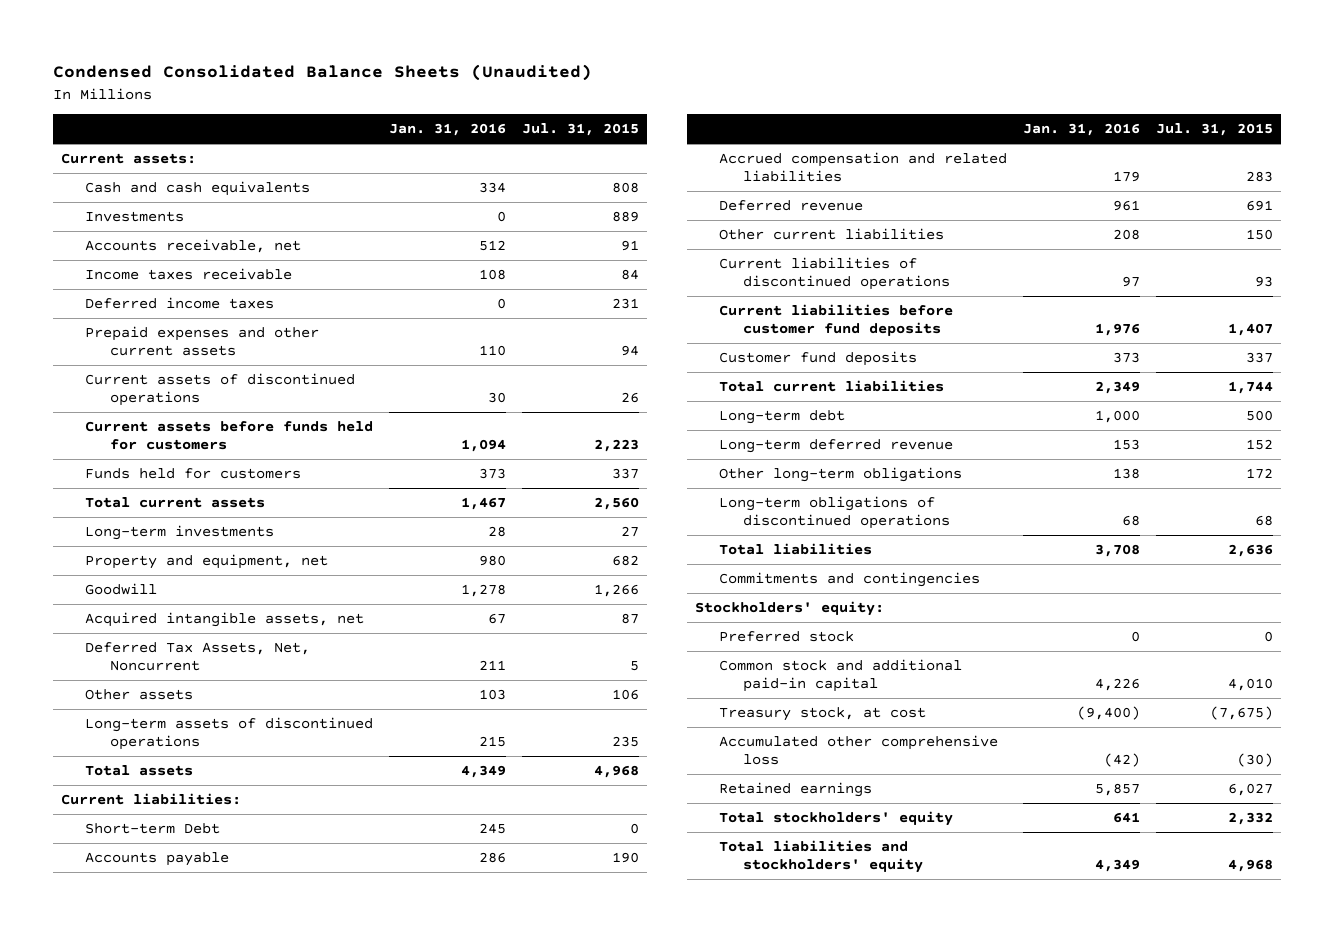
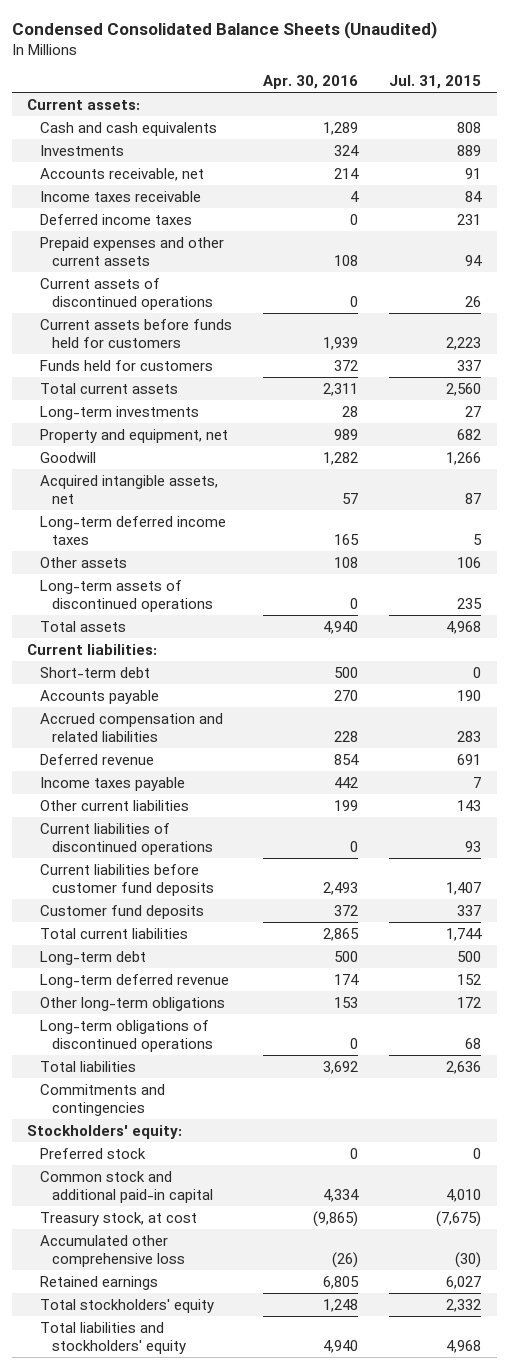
[389,123,507,137] Jan. 31, 2016 -> none
none -> [262,75,358,90] Apr. 30, 2016
[85,642,311,672] Deferred Tax Assets, Net, Noncurrent -> [39,515,226,545] Long-term deferred income taxes
[85,823,221,835] Short-term Debt -> [39,666,150,678] Short-term debt
none -> [39,776,185,791] Income taxes payable
[1245,229,1273,241] 150 -> [457,799,482,811] 143

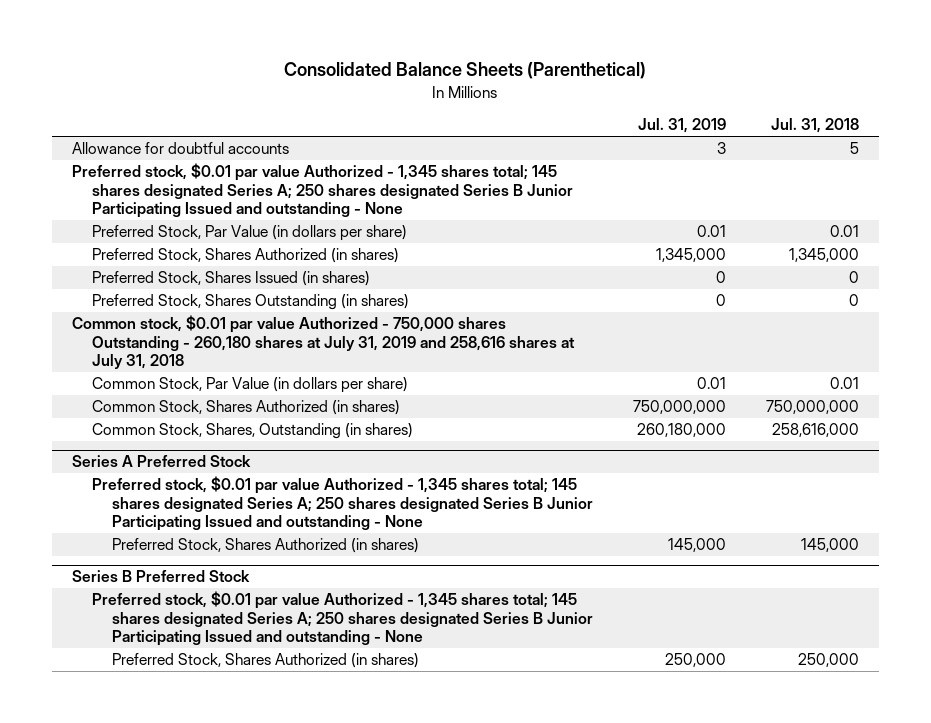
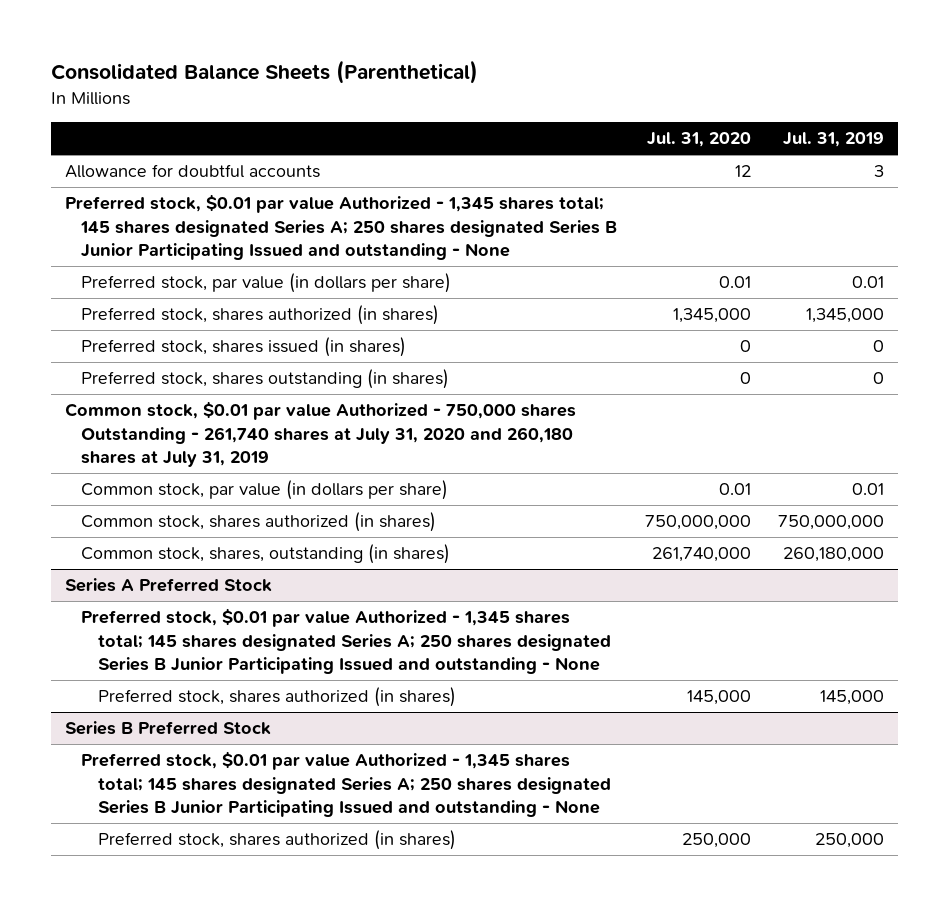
[770,118,859,134] Jul. 31, 2018 -> none
none -> [646,132,751,148] Jul. 31, 2020
[91,225,407,242] Preferred Stock, Par Value (in dollars per share) -> [81,273,452,294] Preferred stock, par value (in dollars per share)
[91,248,399,264] Preferred Stock, Shares Authorized (in shares) -> [81,305,440,326] Preferred stock, shares authorized (in shares)
[91,271,370,287] Preferred Stock, Shares Issued (in shares) -> [81,337,407,358] Preferred stock, shares issued (in shares)
[91,294,409,311] Preferred Stock, Shares Outstanding (in shares) -> [81,369,450,390] Preferred stock, shares outstanding (in shares)
[72,315,575,370] Common stock, $0.01 par value Authorized - 750,000 shares Outstanding - 260,180 shares at July 31, 2019 and 258,616 shares at July 31, 2018 -> [64,401,576,467] Common stock, $0.01 par value Authorized - 750,000 shares Outstanding - 261,740 shares at July 31, 2020 and 260,180 shares at July 31, 2019
[91,377,408,394] Common Stock, Par Value (in dollars per share) -> [81,480,449,501] Common stock, par value (in dollars per share)
[91,400,400,416] Common Stock, Shares Authorized (in shares) -> [81,512,437,533] Common stock, shares authorized (in shares)
[91,423,413,440] Common Stock, Shares, Outstanding (in shares) -> [81,544,451,565] Common stock, shares, outstanding (in shares)
[111,538,419,554] Preferred Stock, Shares Authorized (in shares) -> [97,687,456,708] Preferred stock, shares authorized (in shares)
[111,653,419,669] Preferred Stock, Shares Authorized (in shares) -> [97,830,456,851] Preferred stock, shares authorized (in shares)

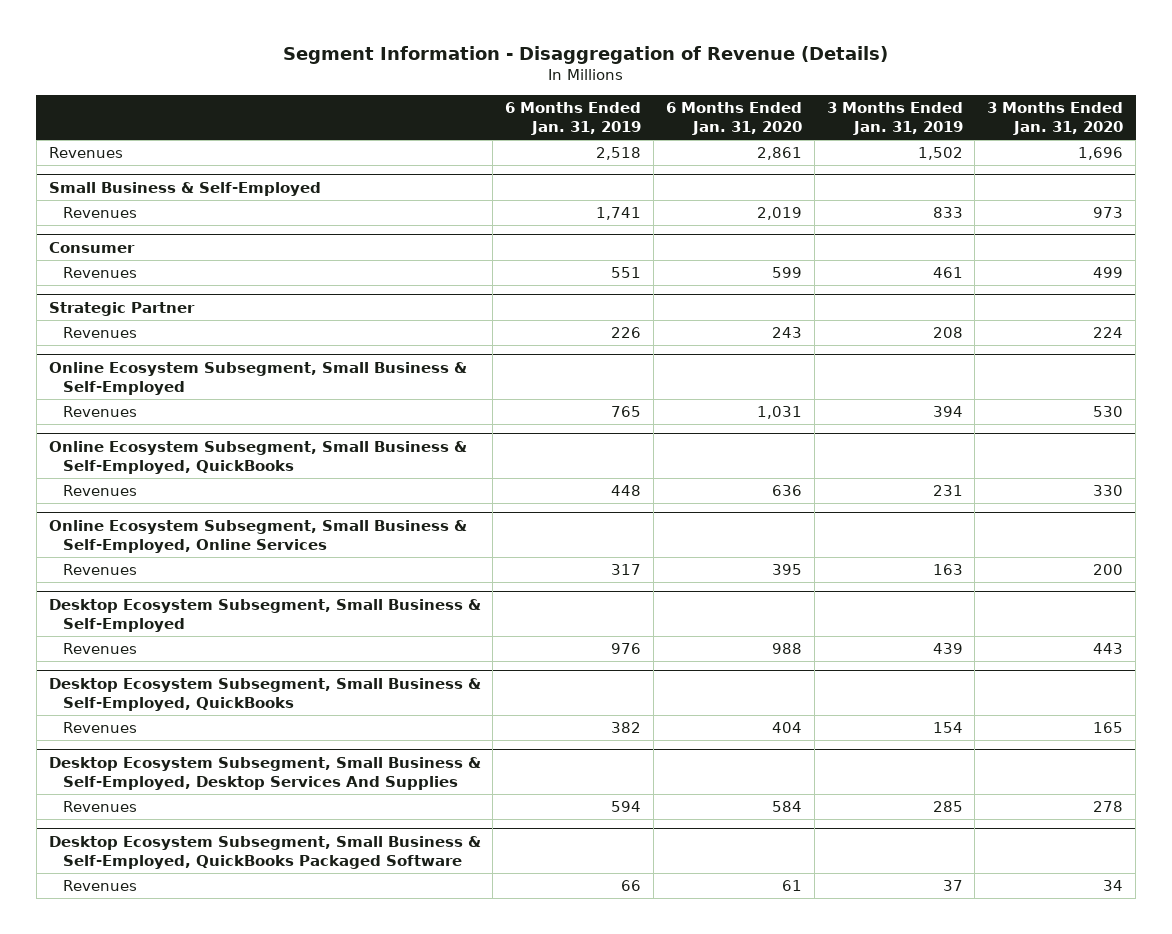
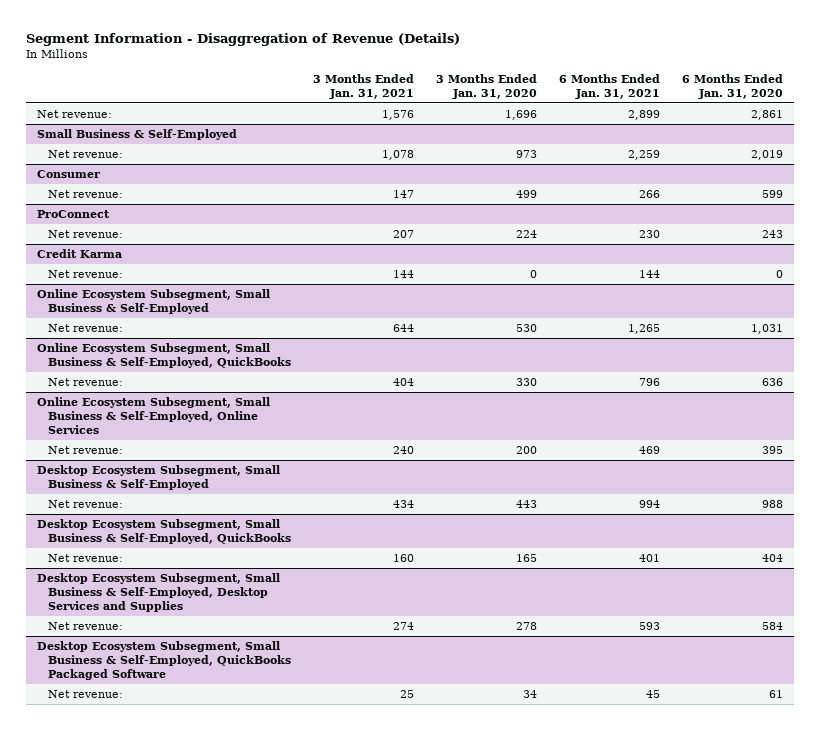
[505,102,642,136] 6 Months Ended Jan. 31, 2019 -> none
[826,102,963,136] 3 Months Ended Jan. 31, 2019 -> none
none -> [312,73,414,99] 3 Months Ended Jan. 31, 2021
none -> [558,73,660,99] 6 Months Ended Jan. 31, 2021
[48,146,123,158] Revenues -> [36,109,112,118] Net revenue:
[63,206,138,218] Revenues -> [48,149,124,158] Net revenue:
[48,301,195,316] Strategic Partner -> none
[63,266,138,278] Revenues -> [48,189,124,198] Net revenue:
none -> [36,209,110,218] ProConnect
[63,326,138,338] Revenues -> [48,229,124,238] Net revenue:
none -> [36,248,122,258] Credit Karma
none -> [48,269,124,278] Net revenue:
[63,405,138,417] Revenues -> [48,323,124,332] Net revenue:
[63,484,138,496] Revenues -> [48,377,124,386] Net revenue:
[63,563,138,575] Revenues -> [48,445,124,454] Net revenue:
[63,642,138,654] Revenues -> [48,499,124,508] Net revenue:
[63,721,138,733] Revenues -> [48,553,124,562] Net revenue:
[48,756,481,790] Desktop Ecosystem Subsegment, Small Business & Self-Employed, Desktop Services And Supplies -> [36,572,280,613] Desktop Ecosystem Subsegment, Small Business & Self-Employed, Desktop Services and Supplies
[63,800,138,812] Revenues -> [48,621,124,630] Net revenue:
[63,879,138,891] Revenues -> [48,689,124,698] Net revenue:

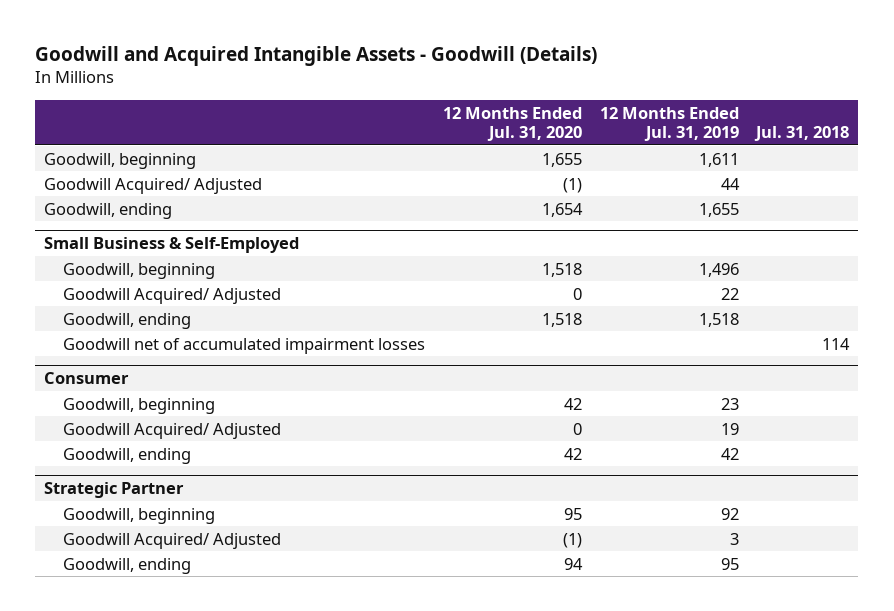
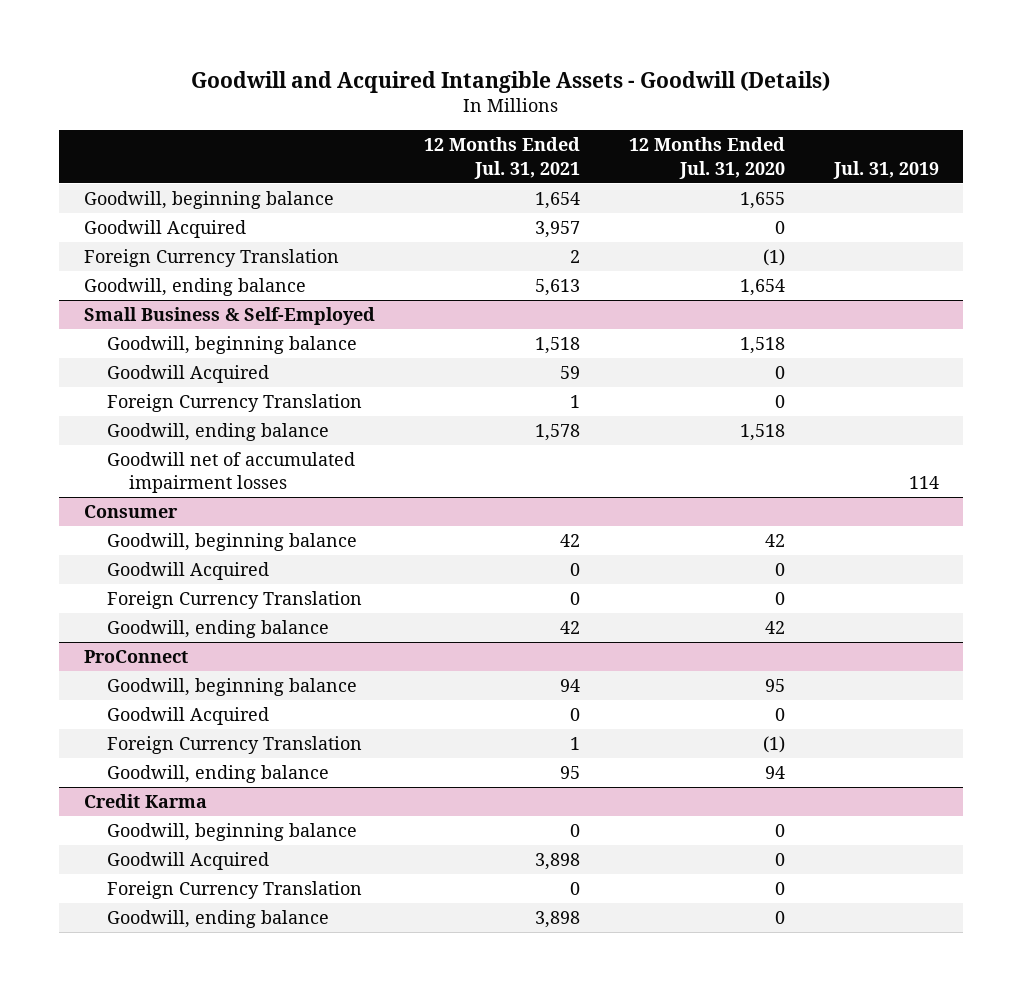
[599,106,739,142] 12 Months Ended Jul. 31, 2019 -> none
[754,126,850,142] Jul. 31, 2018 -> none
none -> [423,137,580,179] 12 Months Ended Jul. 31, 2021
none -> [832,160,939,179] Jul. 31, 2019
[44,152,197,169] Goodwill, beginning -> [83,191,334,210] Goodwill, beginning balance
[44,177,263,194] Goodwill Acquired/ Adjusted -> [83,220,246,239] Goodwill Acquired
[563,177,583,193] (1) -> [774,221,785,235] 0
none -> [83,249,339,268] Foreign Currency Translation
[44,202,173,219] Goodwill, ending -> [83,278,306,297] Goodwill, ending balance
[63,262,216,279] Goodwill, beginning -> [106,336,357,355] Goodwill, beginning balance
[63,287,282,304] Goodwill Acquired/ Adjusted -> [106,365,269,384] Goodwill Acquired
none -> [106,394,362,413] Foreign Currency Translation
[63,312,192,329] Goodwill, ending -> [106,423,329,442] Goodwill, ending balance
[44,482,185,499] Strategic Partner -> none
[63,397,216,414] Goodwill, beginning -> [106,533,357,552] Goodwill, beginning balance
[63,422,282,439] Goodwill Acquired/ Adjusted -> [106,562,269,581] Goodwill Acquired
none -> [106,591,362,610] Foreign Currency Translation
[63,447,192,464] Goodwill, ending -> [106,620,329,639] Goodwill, ending balance
none -> [83,650,188,664] ProConnect
[63,507,216,524] Goodwill, beginning -> [106,678,357,697] Goodwill, beginning balance
[63,532,282,549] Goodwill Acquired/ Adjusted -> [106,707,269,726] Goodwill Acquired
[563,532,583,548] (1) -> [774,708,785,722] 0
none -> [106,736,362,755] Foreign Currency Translation
[63,557,192,574] Goodwill, ending -> [106,765,329,784] Goodwill, ending balance
none -> [83,794,207,809] Credit Karma
none -> [106,823,357,842] Goodwill, beginning balance
none -> [106,852,269,871] Goodwill Acquired
none -> [106,881,362,900] Foreign Currency Translation
none -> [106,910,329,929] Goodwill, ending balance

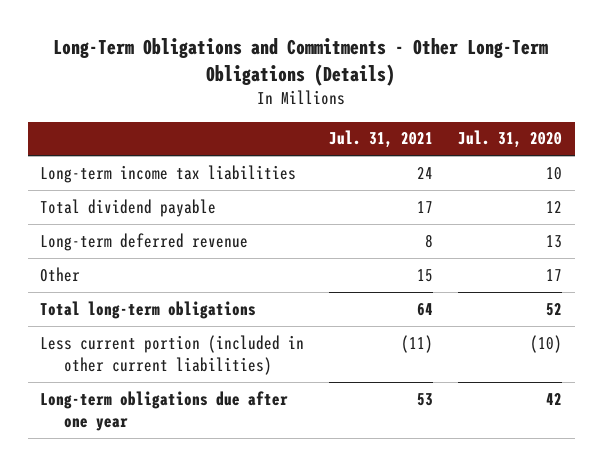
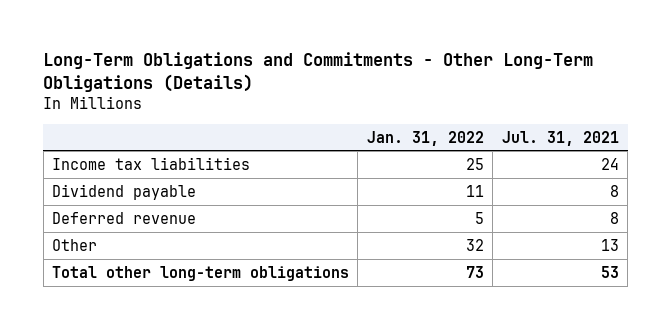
[458,130,563,149] Jul. 31, 2020 -> none
none -> [366,130,484,146] Jan. 31, 2022
[40,334,305,375] Less current portion (included in other current liabilities) -> none
[40,390,289,431] Long-term obligations due after one year -> none
[40,164,297,183] Long-term income tax liabilities -> [52,156,251,170] Income tax liabilities
[40,198,217,217] Total dividend payable -> [52,183,197,200] Dividend payable
[417,200,434,213] 17 -> [609,184,619,197] 8
[40,232,249,251] Long-term deferred revenue -> [52,211,197,224] Deferred revenue
[417,268,434,282] 15 -> [600,238,619,251] 13
[40,300,257,319] Total long-term obligations -> [52,265,350,281] Total other long-term obligations
[417,302,434,316] 64 -> [600,265,619,278] 53

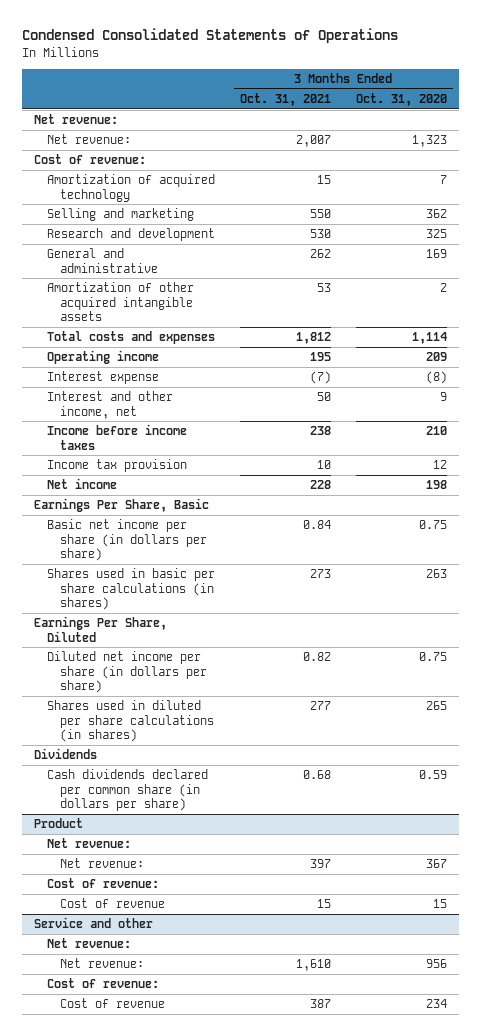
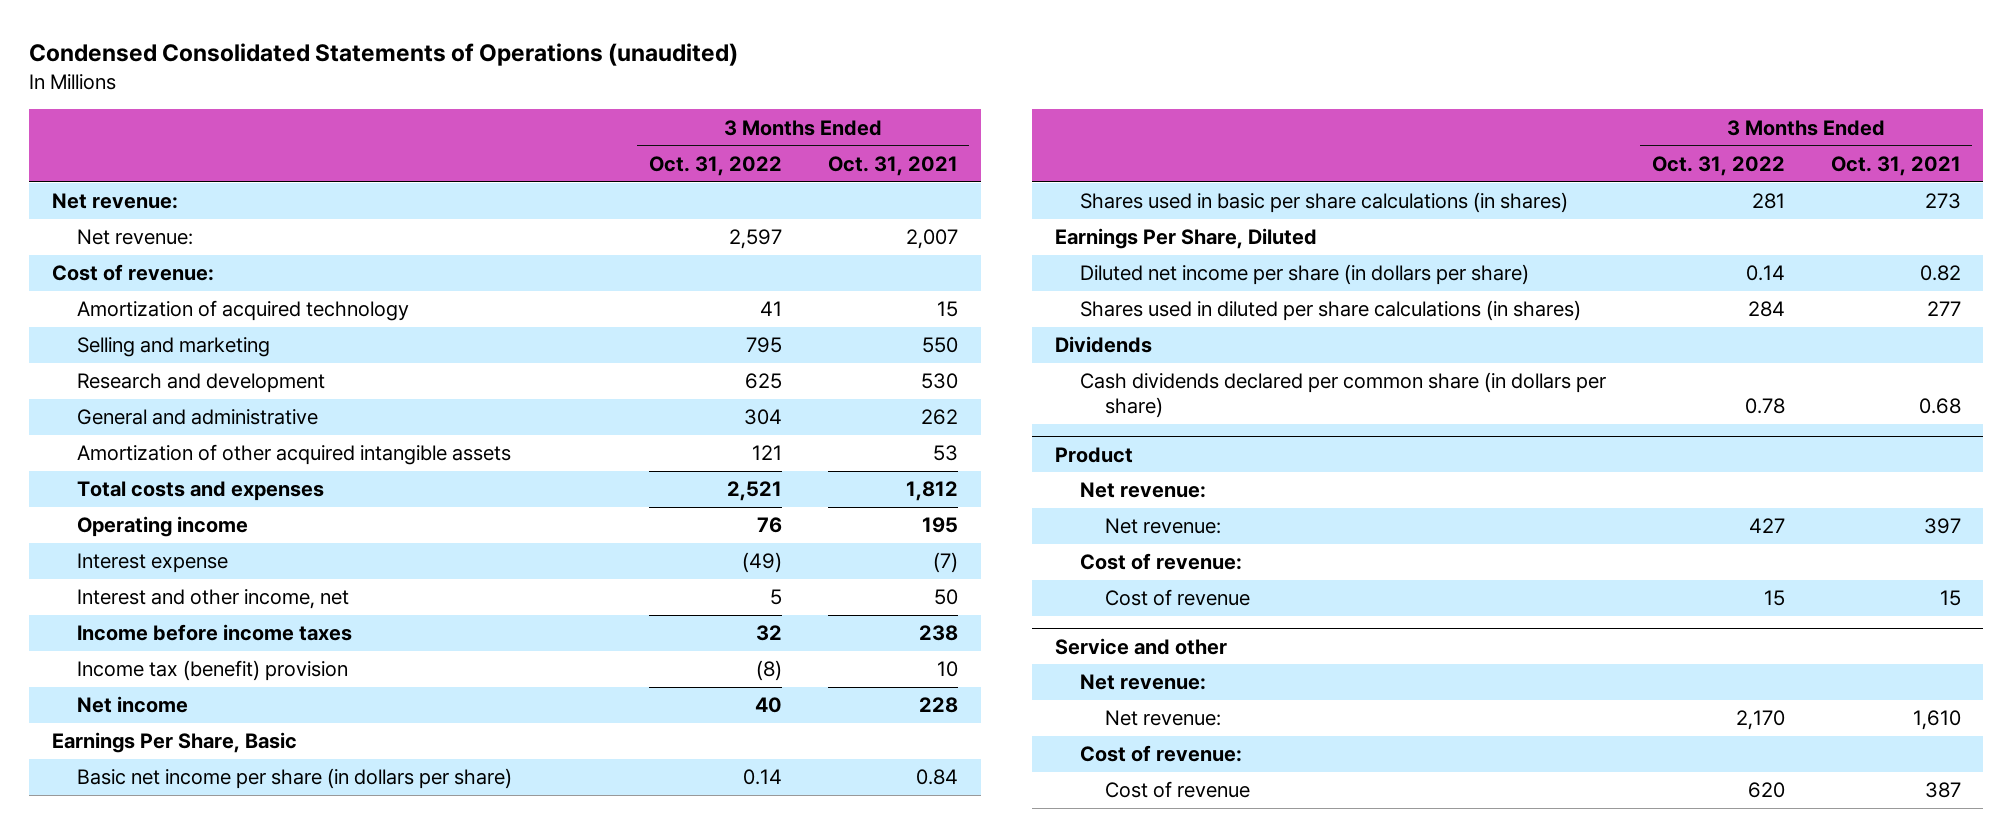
[21,28,398,44] Condensed Consolidated Statements of Operations -> [29,43,739,67] Condensed Consolidated Statements of Operations (unaudited)
[355,92,447,106] Oct. 31, 2020 -> none
none -> [648,155,782,176] Oct. 31, 2022
[47,459,188,473] Income tax provision -> [76,660,348,682] Income tax (benefit) provision

